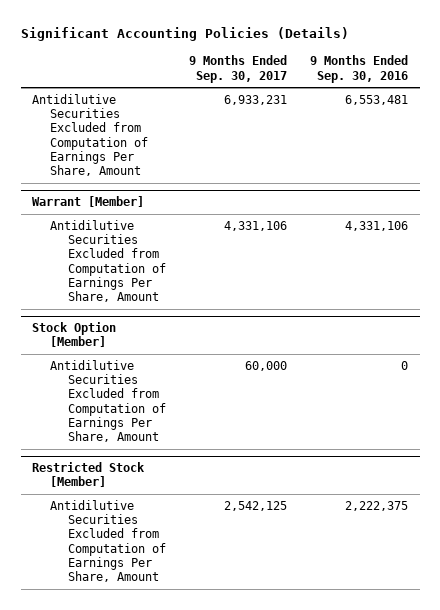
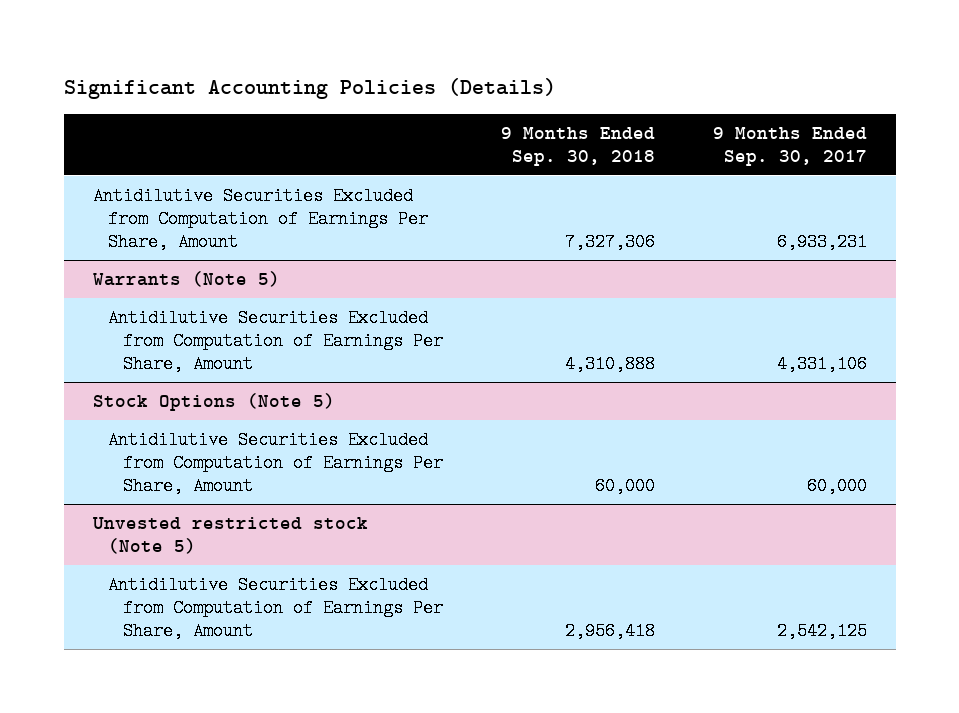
[310,55,409,83] 9 Months Ended Sep. 30, 2016 -> none
none -> [500,126,655,166] 9 Months Ended Sep. 30, 2018
[32,195,145,207] Warrant [Member] -> [92,270,280,287] Warrants (Note 5)
[32,321,117,348] Stock Option [Member] -> [92,392,335,411] Stock Options (Note 5)
[32,461,146,488] Restricted Stock [Member] -> [91,516,368,554] Unvested restricted stock (Note 5)

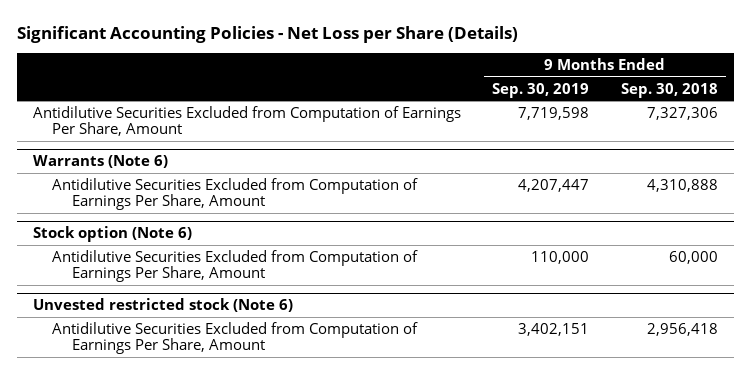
[63,78,556,100] Significant Accounting Policies (Details) -> [16,26,518,44] Significant Accounting Policies - Net Loss per Share (Details)
[712,126,867,166] 9 Months Ended Sep. 30, 2017 -> none
none -> [492,82,590,98] Sep. 30, 2019
[92,270,280,287] Warrants (Note 5) -> [32,155,168,169] Warrants (Note 6)
[92,392,335,411] Stock Options (Note 5) -> [32,226,192,243] Stock option (Note 6)
[91,516,368,554] Unvested restricted stock (Note 5) -> [32,298,293,313] Unvested restricted stock (Note 6)

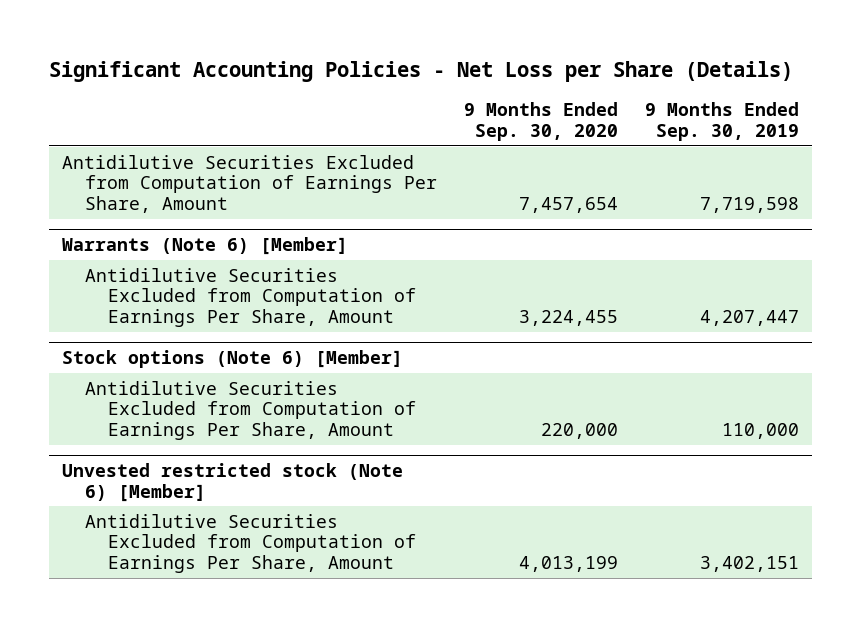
[620,82,718,98] Sep. 30, 2018 -> none
none -> [463,102,618,141] 9 Months Ended Sep. 30, 2020
[32,155,168,169] Warrants (Note 6) -> [62,237,349,256] Warrants (Note 6) [Member]
[32,226,192,243] Stock option (Note 6) -> [62,350,404,369] Stock options (Note 6) [Member]
[32,298,293,313] Unvested restricted stock (Note 6) -> [62,463,404,502] Unvested restricted stock (Note 6) [Member]

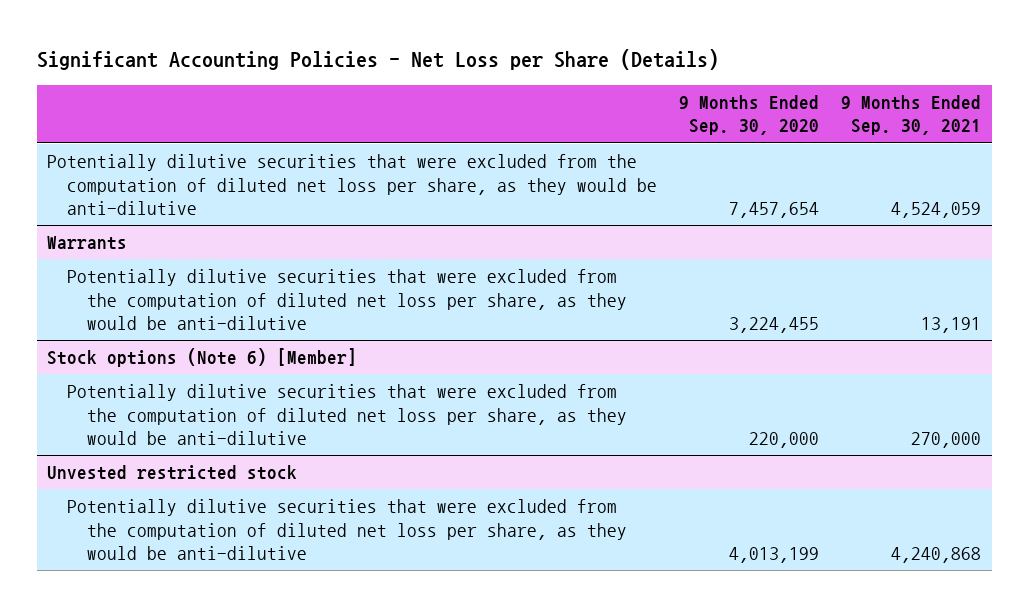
[644,102,799,141] 9 Months Ended Sep. 30, 2019 -> none
none -> [840,94,981,136] 9 Months Ended Sep. 30, 2021
[62,154,438,214] Antidilutive Securities Excluded from Computation of Earnings Per Share, Amount -> [47,154,658,216] Potentially dilutive securities that were excluded from the computation of diluted net loss per share, as they would be anti-dilutive
[62,237,349,256] Warrants (Note 6) [Member] -> [47,236,128,251] Warrants
[85,267,416,328] Antidilutive Securities Excluded from Computation of Earnings Per Share, Amount -> [67,269,627,331] Potentially dilutive securities that were excluded from the computation of diluted net loss per share, as they would be anti-dilutive
[85,380,416,441] Antidilutive Securities Excluded from Computation of Earnings Per Share, Amount -> [67,384,627,446] Potentially dilutive securities that were excluded from the computation of diluted net loss per share, as they would be anti-dilutive
[62,463,404,502] Unvested restricted stock (Note 6) [Member] -> [47,465,298,481] Unvested restricted stock
[85,513,416,574] Antidilutive Securities Excluded from Computation of Earnings Per Share, Amount -> [67,499,627,561] Potentially dilutive securities that were excluded from the computation of diluted net loss per share, as they would be anti-dilutive

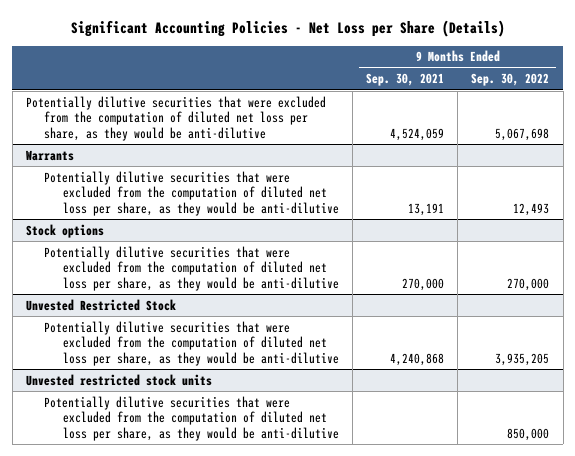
[679,94,820,136] 9 Months Ended Sep. 30, 2020 -> none
none -> [471,73,550,87] Sep. 30, 2022
[47,348,358,368] Stock options (Note 6) [Member] -> [25,223,104,238] Stock options
[47,465,298,481] Unvested restricted stock -> [25,298,176,311] Unvested Restricted Stock
none -> [25,373,212,386] Unvested restricted stock units
none -> [44,395,339,441] Potentially dilutive securities that were excluded from the computation of diluted net loss per share, as they would be anti-dilutive

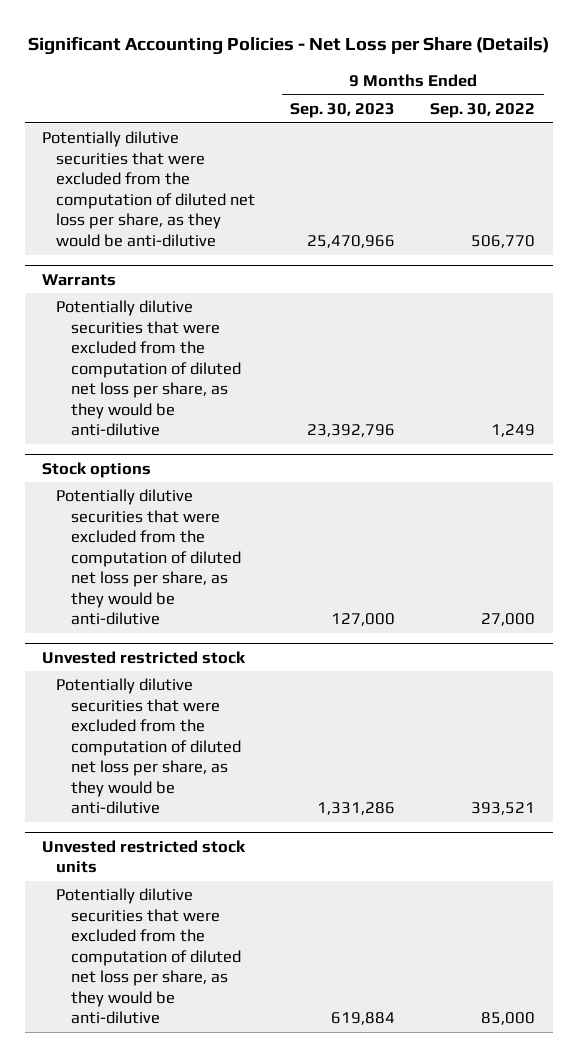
[365,73,444,87] Sep. 30, 2021 -> none
none -> [290,102,396,118] Sep. 30, 2023
[495,127,550,141] 5,067,698 -> [471,234,536,248] 506,770
[513,202,550,216] 12,493 -> [491,424,536,438] 1,249
[507,277,550,291] 270,000 -> [481,613,536,627] 27,000
[25,298,176,311] Unvested Restricted Stock -> [42,650,247,664] Unvested restricted stock
[495,352,550,366] 3,935,205 -> [471,802,536,816] 393,521
[507,427,550,441] 850,000 -> [481,1012,536,1026] 85,000

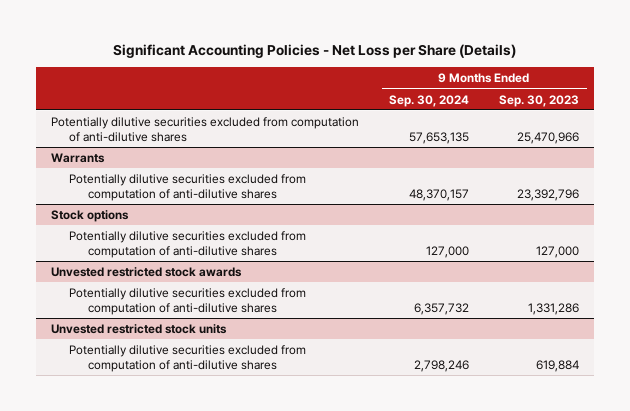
[430,102,536,118] Sep. 30, 2022 -> none
none -> [389,94,470,107] Sep. 30, 2024
[42,131,256,247] Potentially dilutive securities that were excluded from the computation of diluted net loss per share, as they would be anti-dilutive -> [51,116,360,142] Potentially dilutive securities excluded from computation of anti-dilutive shares
[56,300,241,437] Potentially dilutive securities that were excluded from the computation of diluted net loss per share, as they would be anti-dilutive -> [69,173,307,201] Potentially dilutive securities excluded from computation of anti-dilutive shares
[56,489,241,626] Potentially dilutive securities that were excluded from the computation of diluted net loss per share, as they would be anti-dilutive -> [69,230,307,258] Potentially dilutive securities excluded from computation of anti-dilutive shares
[42,650,247,664] Unvested restricted stock -> [51,266,243,277] Unvested restricted stock awards
[56,678,241,815] Potentially dilutive securities that were excluded from the computation of diluted net loss per share, as they would be anti-dilutive -> [69,287,307,315] Potentially dilutive securities excluded from computation of anti-dilutive shares
[56,888,241,1025] Potentially dilutive securities that were excluded from the computation of diluted net loss per share, as they would be anti-dilutive -> [69,344,307,372] Potentially dilutive securities excluded from computation of anti-dilutive shares

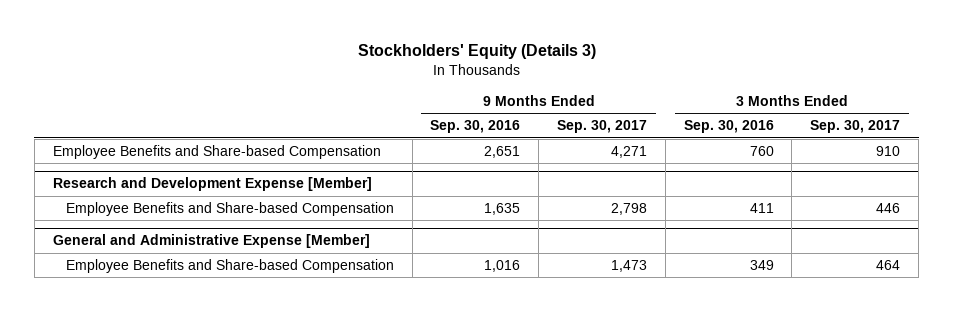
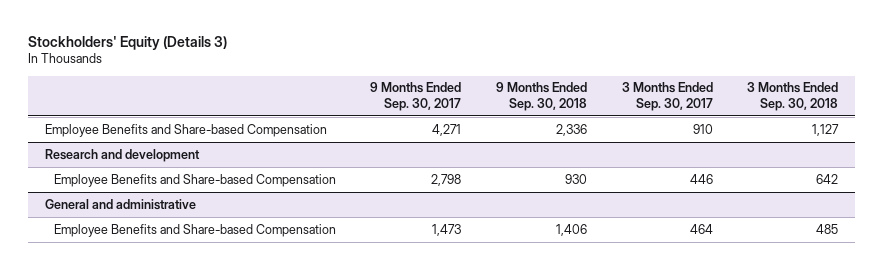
[430,120,521,134] Sep. 30, 2016 -> none
[683,120,774,134] Sep. 30, 2016 -> none
none -> [495,82,587,112] 9 Months Ended Sep. 30, 2018
none -> [747,82,839,112] 3 Months Ended Sep. 30, 2018
[52,177,372,192] Research and Development Expense [Member] -> [45,148,201,162] Research and development
[52,234,370,249] General and Administrative Expense [Member] -> [45,198,197,210] General and administrative

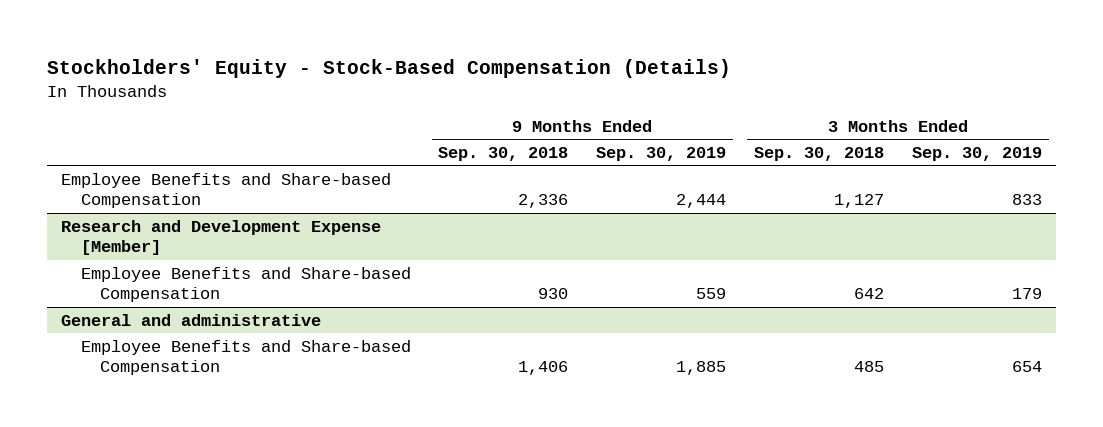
[27,35,227,50] Stockholders' Equity (Details 3) -> [47,58,732,78] Stockholders' Equity - Stock-Based Compensation (Details)
[370,82,462,112] 9 Months Ended Sep. 30, 2017 -> none
[621,82,713,112] 3 Months Ended Sep. 30, 2017 -> none
none -> [596,147,727,162] Sep. 30, 2019
none -> [911,147,1042,162] Sep. 30, 2019
[45,148,201,162] Research and development -> [60,219,381,256] Research and Development Expense [Member]

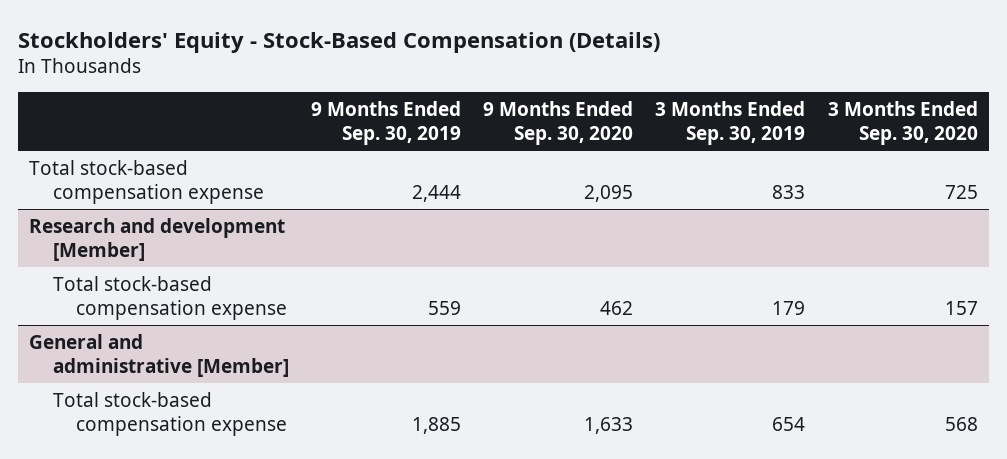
[438,147,569,162] Sep. 30, 2018 -> none
[754,147,885,162] Sep. 30, 2018 -> none
none -> [483,101,634,146] 9 Months Ended Sep. 30, 2020
none -> [827,101,978,146] 3 Months Ended Sep. 30, 2020
[60,172,391,209] Employee Benefits and Share-based Compensation -> [29,159,264,204] Total stock-based compensation expense
[60,219,381,256] Research and Development Expense [Member] -> [29,217,286,261] Research and development [Member]
[80,266,411,303] Employee Benefits and Share-based Compensation -> [52,275,288,320] Total stock-based compensation expense
[60,313,321,326] General and administrative -> [29,333,289,377] General and administrative [Member]
[80,339,411,376] Employee Benefits and Share-based Compensation -> [52,391,288,436] Total stock-based compensation expense

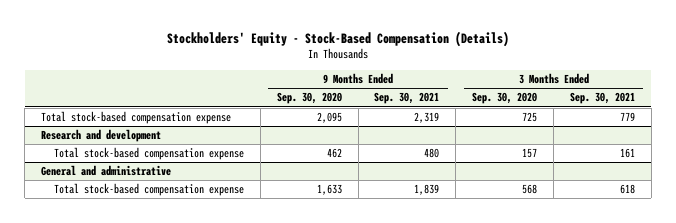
[311,101,462,146] 9 Months Ended Sep. 30, 2019 -> none
[655,101,806,146] 3 Months Ended Sep. 30, 2019 -> none
none -> [374,92,440,105] Sep. 30, 2021
none -> [570,92,636,105] Sep. 30, 2021
[29,217,286,261] Research and development [Member] -> [41,129,162,143] Research and development
[29,333,289,377] General and administrative [Member] -> [41,165,172,177] General and administrative

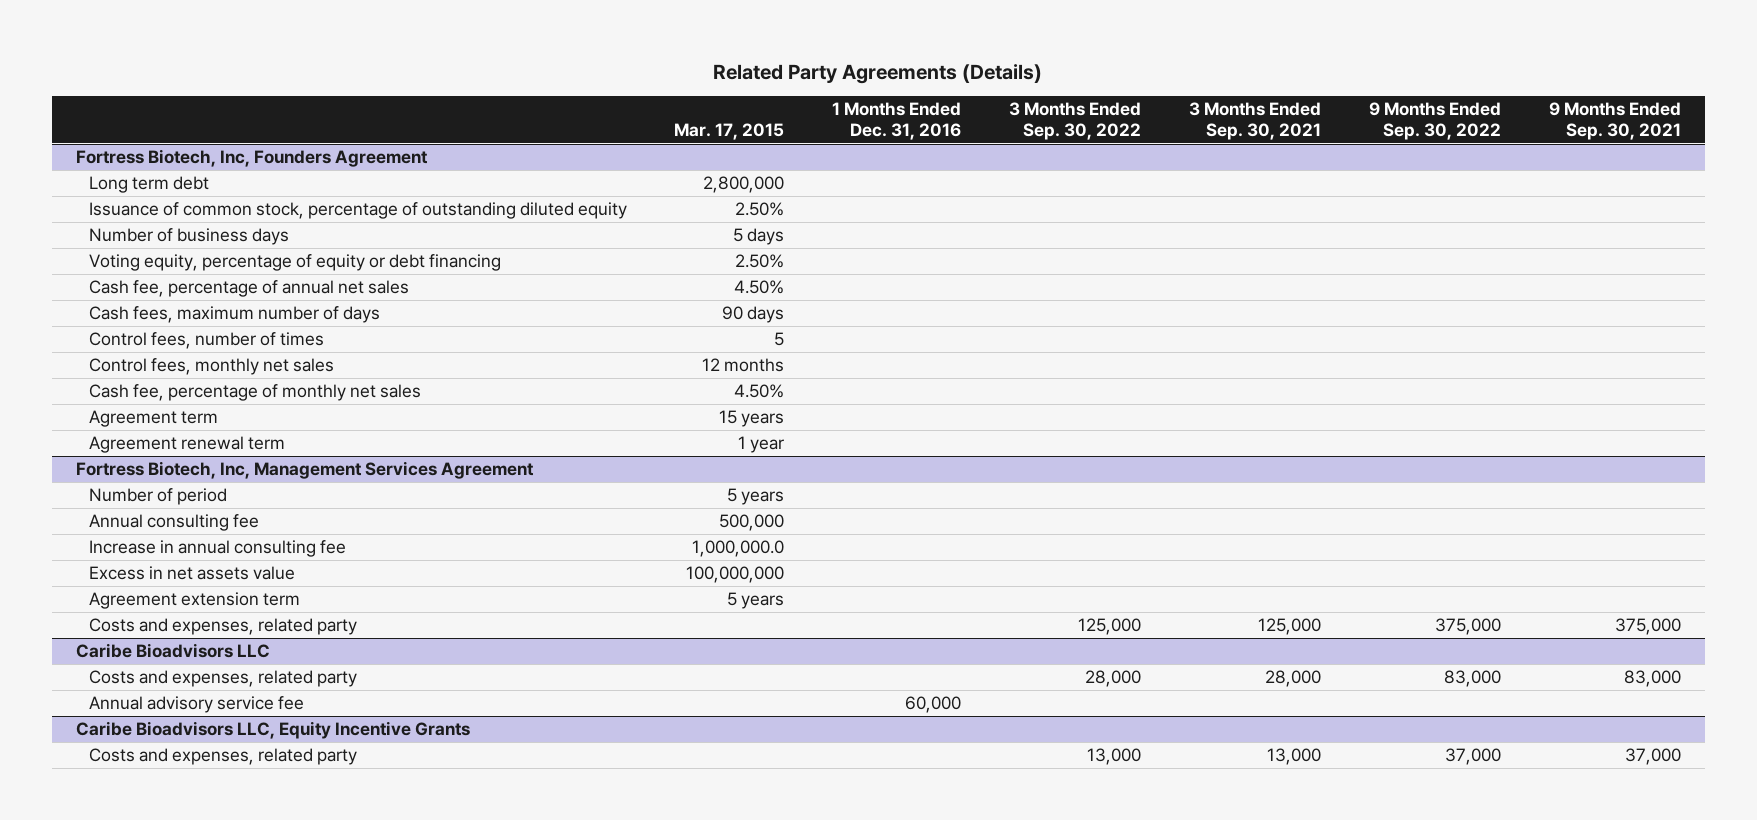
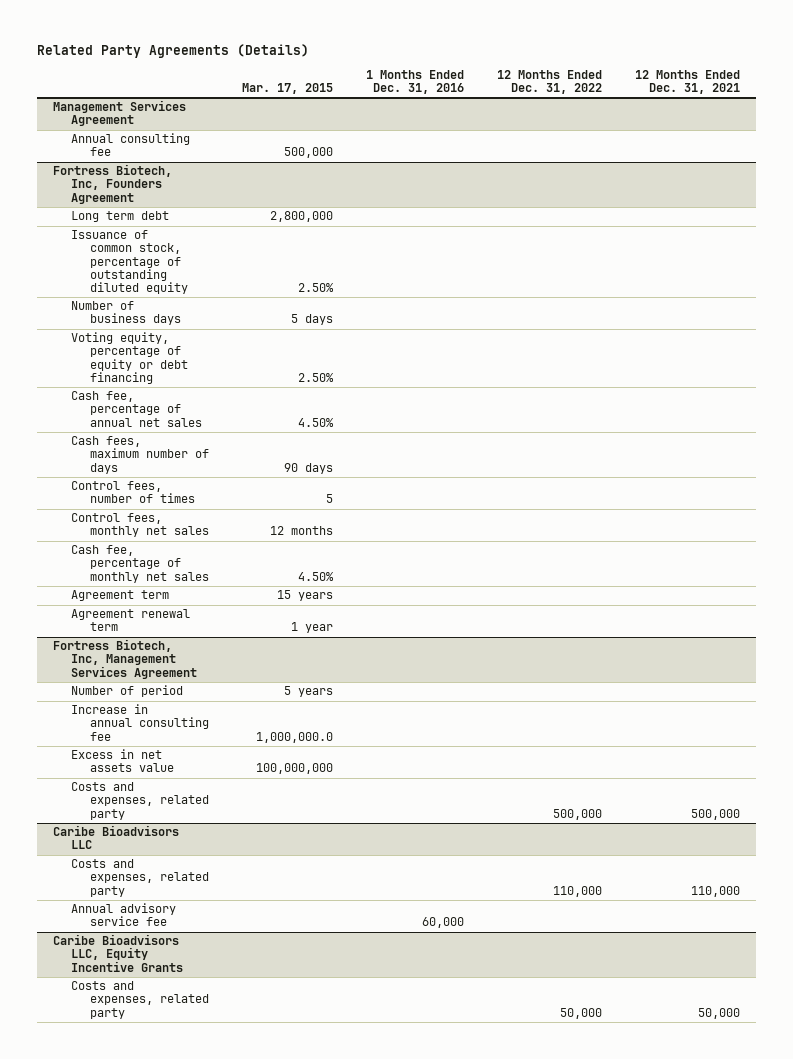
[1009,102,1142,141] 3 Months Ended Sep. 30, 2022 -> none
[1189,102,1322,141] 3 Months Ended Sep. 30, 2021 -> none
[1369,102,1502,141] 9 Months Ended Sep. 30, 2022 -> none
[1549,102,1682,141] 9 Months Ended Sep. 30, 2021 -> none
none -> [496,70,602,95] 12 Months Ended Dec. 31, 2022
none -> [634,70,740,95] 12 Months Ended Dec. 31, 2021
none -> [53,100,187,127] Management Services Agreement
none -> [71,133,191,157] Annual consulting fee
[88,514,259,532] Annual consulting fee -> none
[88,592,300,610] Agreement extension term -> none

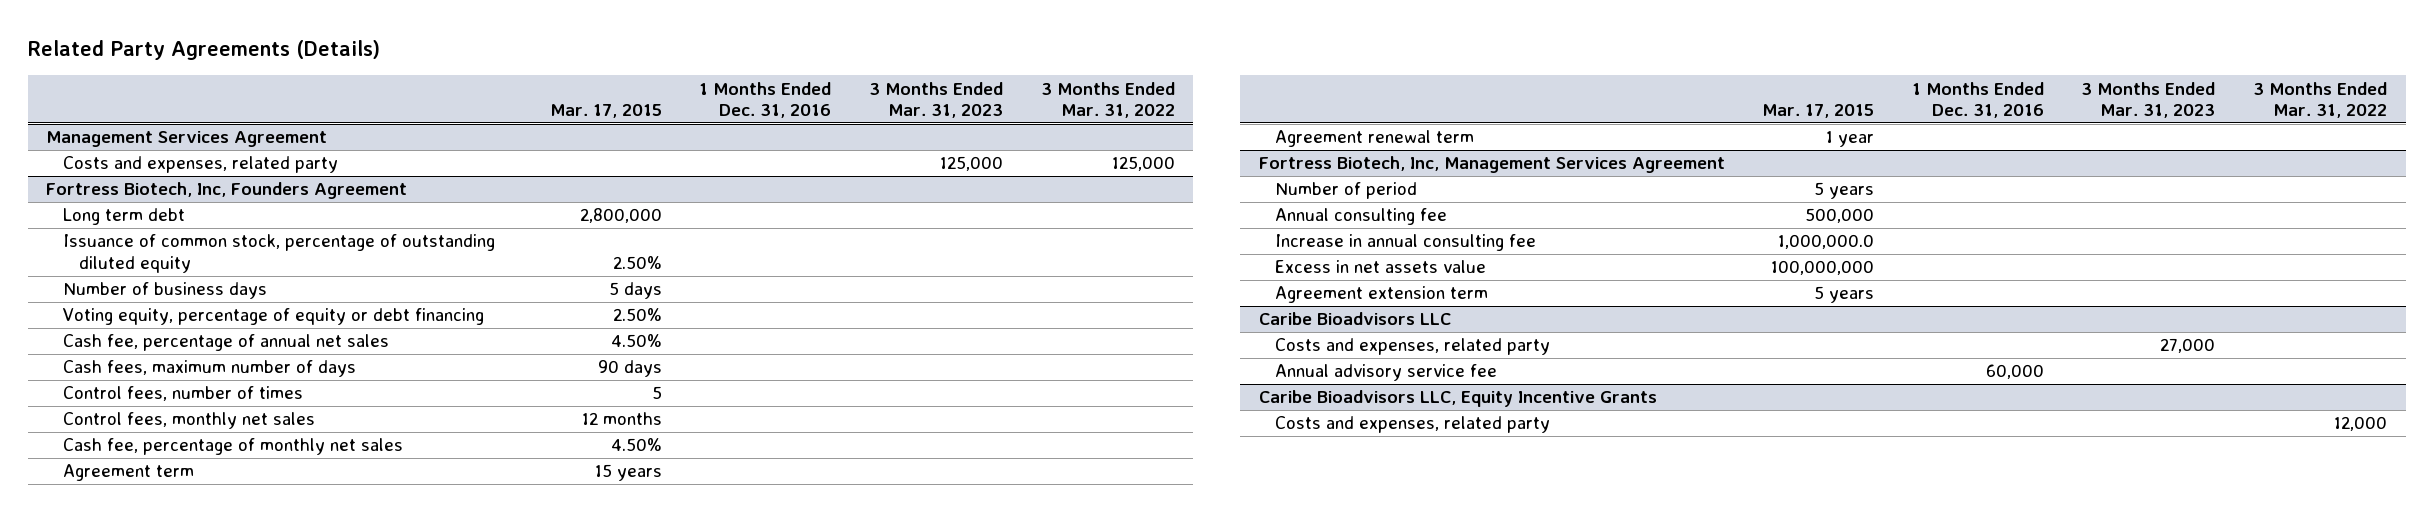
[496,70,602,95] 12 Months Ended Dec. 31, 2022 -> none
[634,70,740,95] 12 Months Ended Dec. 31, 2021 -> none
none -> [869,81,1004,119] 3 Months Ended Mar. 31, 2023
none -> [1040,81,1175,119] 3 Months Ended Mar. 31, 2022
[71,133,191,157] Annual consulting fee -> none
none -> [62,156,338,174] Costs and expenses, related party
none -> [1275,208,1448,226] Annual consulting fee
[71,782,209,820] Costs and expenses, related party -> none
none -> [1275,286,1489,304] Agreement extension term

